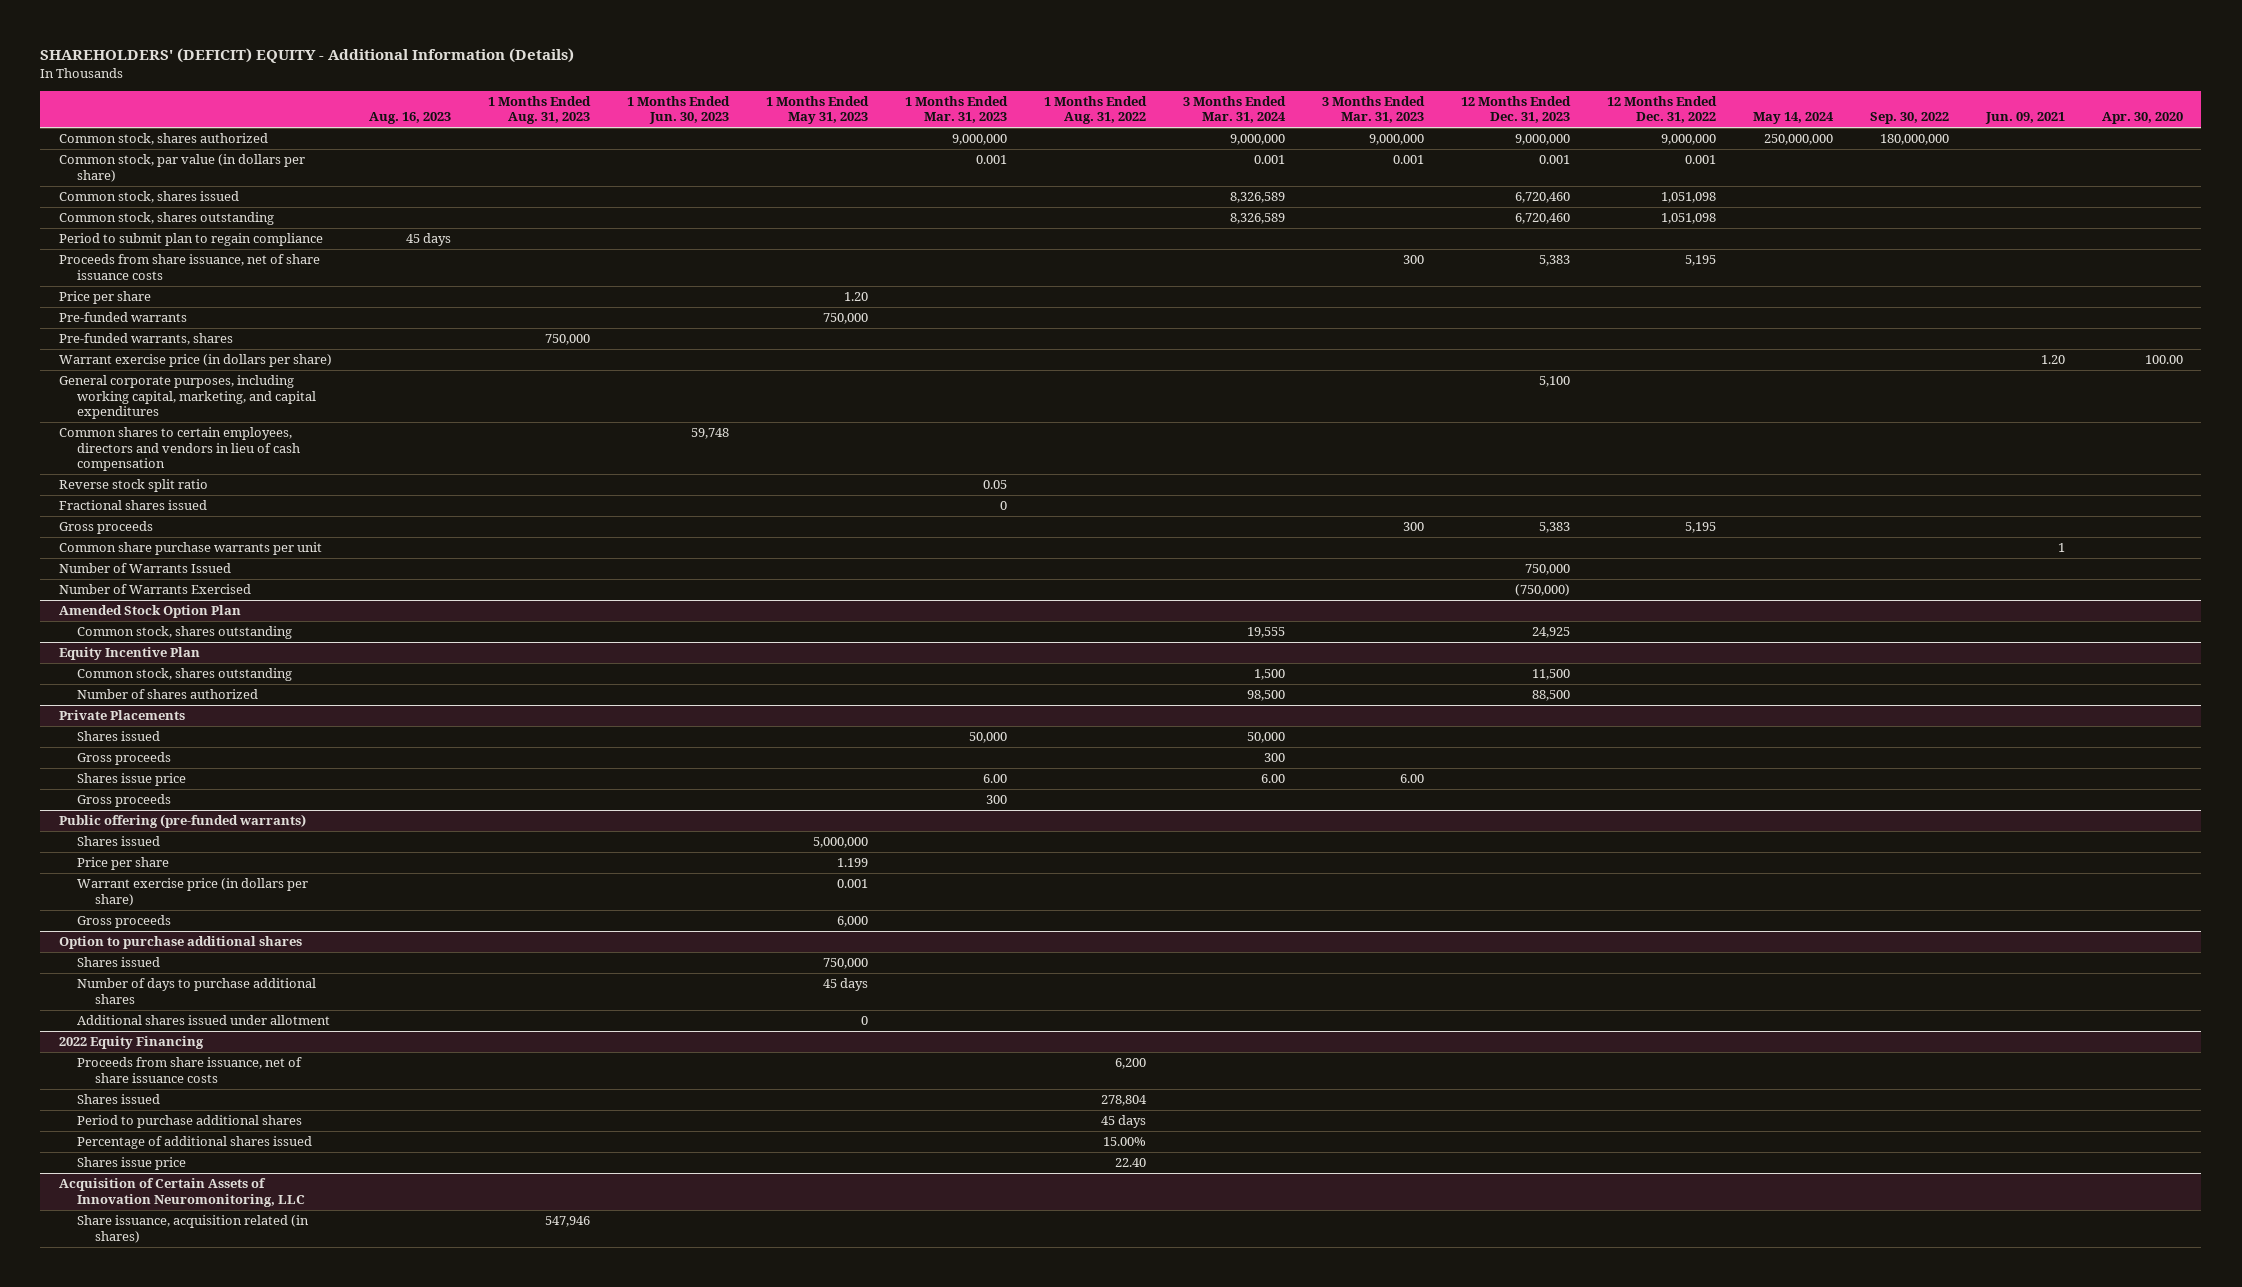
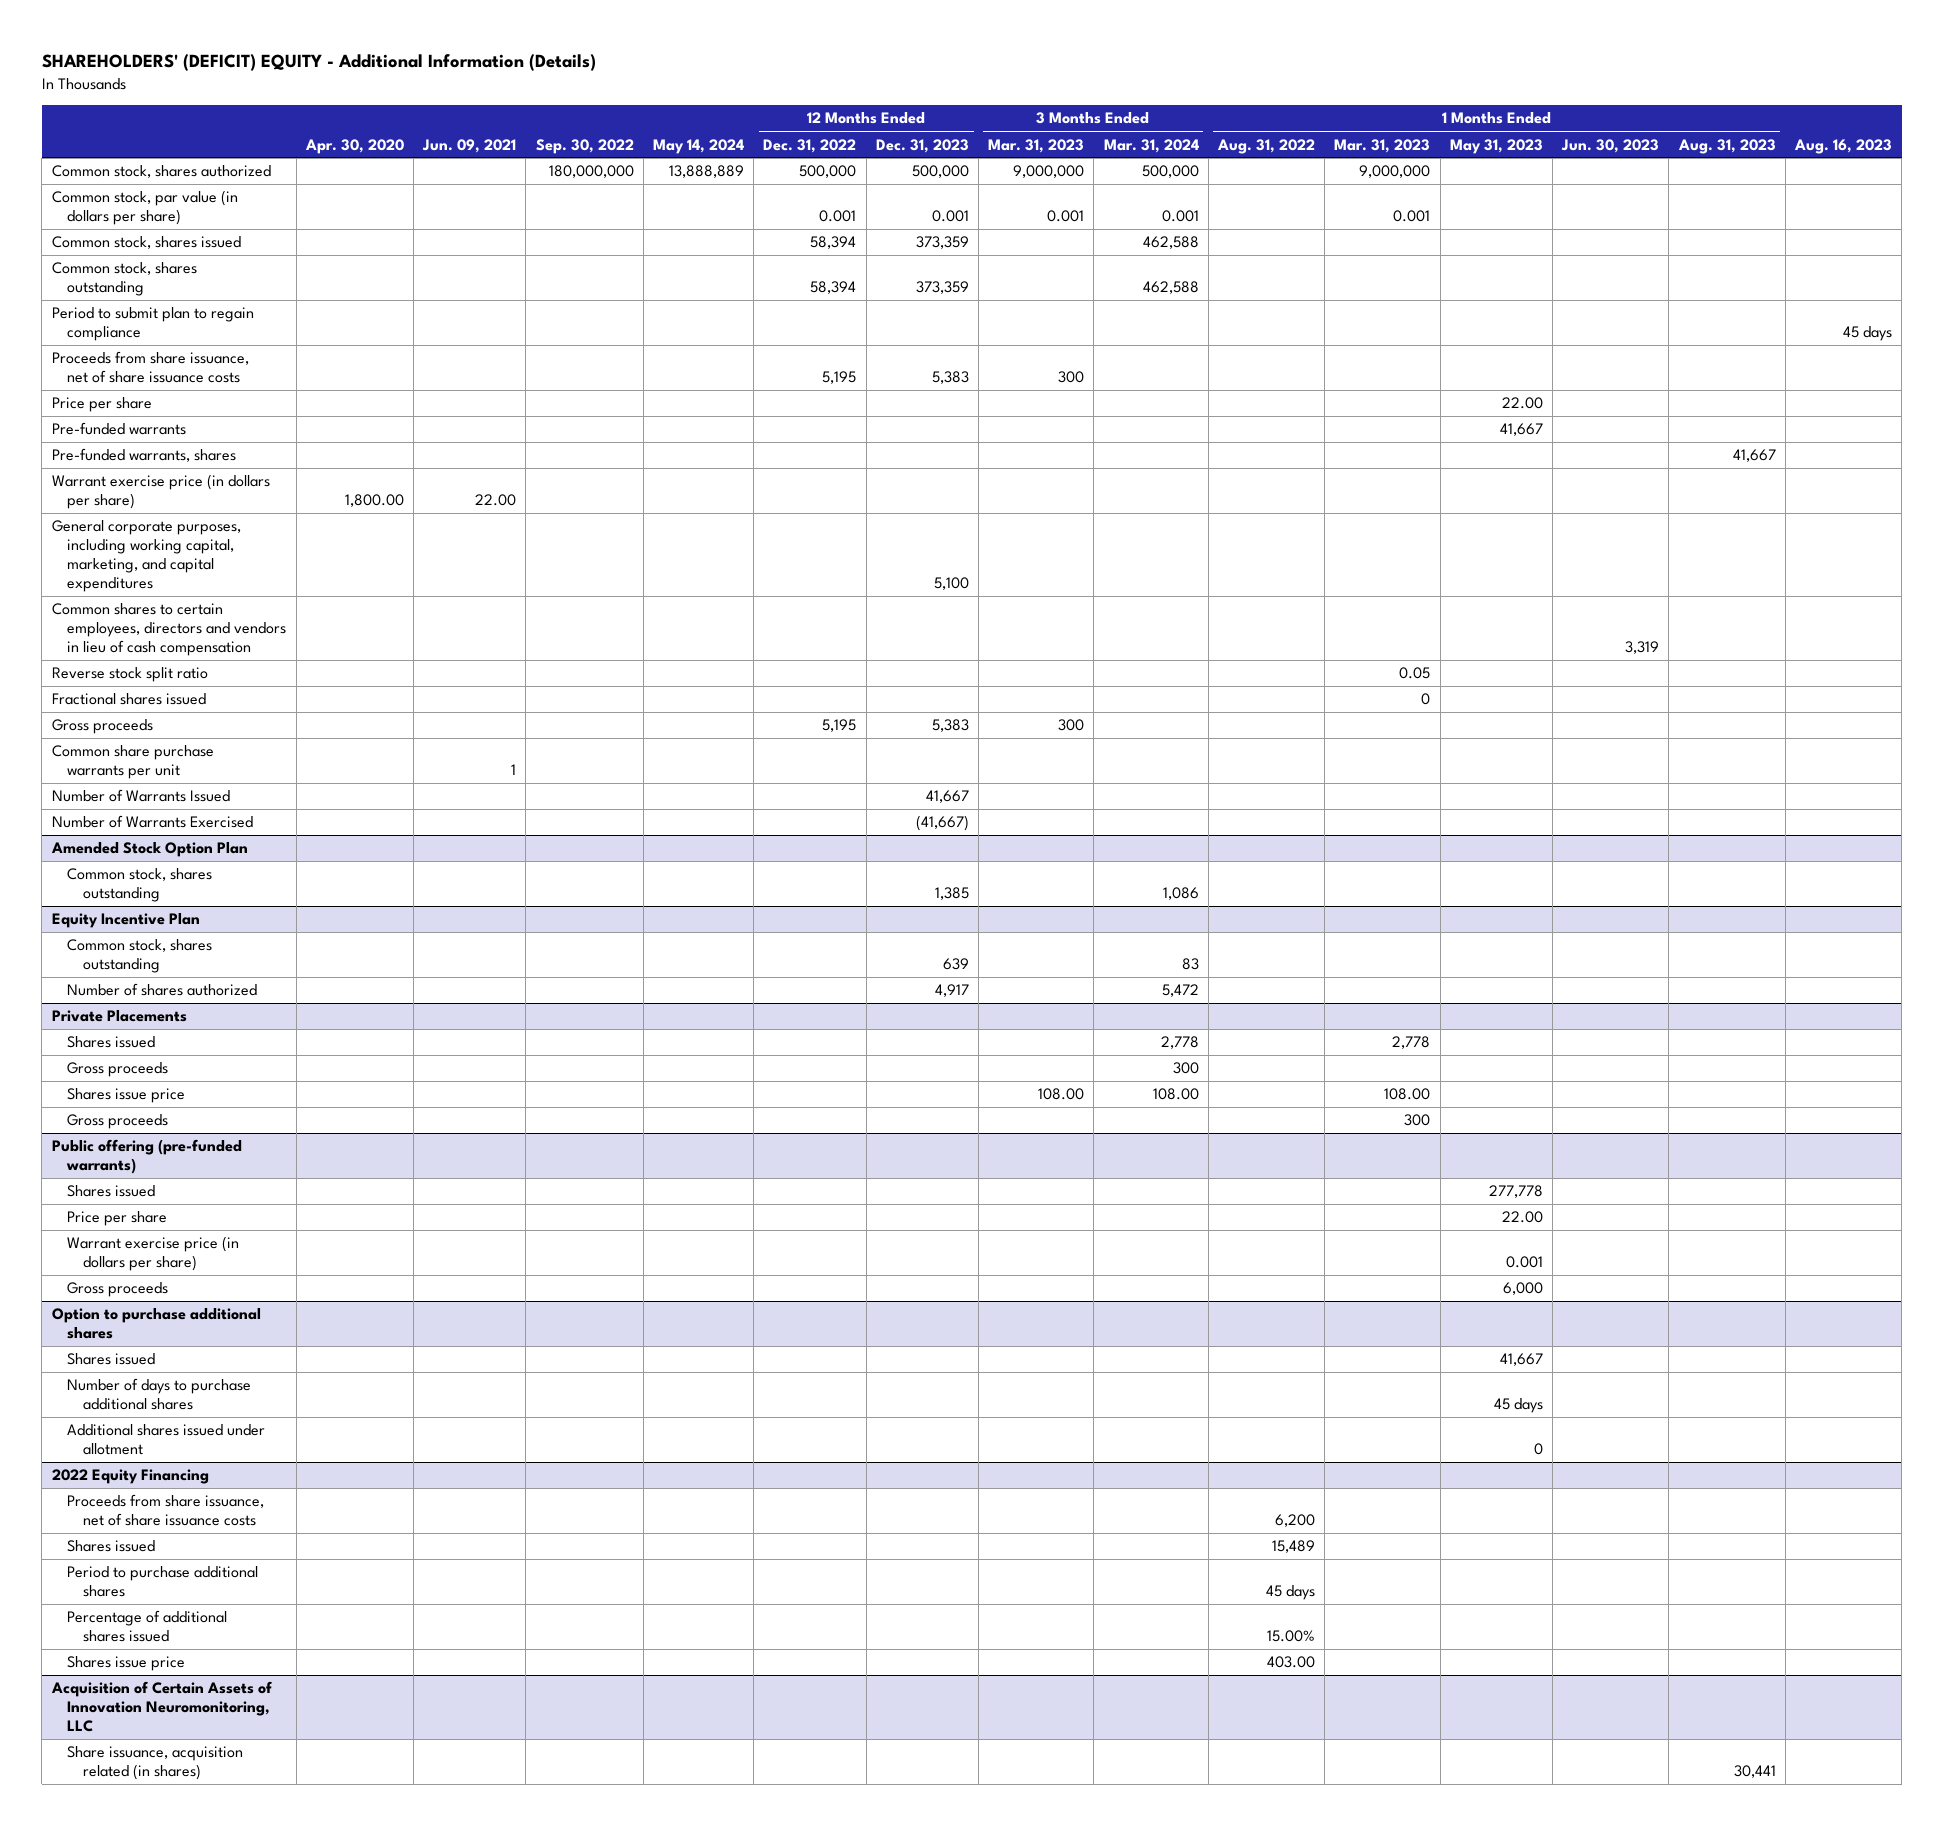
[1229,134,1285,146] 9,000,000 -> [1141,165,1199,179] 500,000
[1514,134,1570,146] 9,000,000 -> [911,165,969,179] 500,000
[1660,134,1716,146] 9,000,000 -> [799,165,857,179] 500,000
[1763,134,1833,146] 250,000,000 -> [668,165,744,179] 13,888,889
[1229,192,1285,204] 8,326,589 -> [1142,236,1199,250] 462,588
[1514,192,1570,204] 6,720,460 -> [915,236,969,250] 373,359
[1660,192,1716,204] 1,051,098 -> [810,236,857,250] 58,394
[1229,213,1285,225] 8,326,589 -> [1142,281,1199,295] 462,588
[1514,213,1570,225] 6,720,460 -> [915,281,969,295] 373,359
[1660,213,1716,225] 1,051,098 -> [810,281,857,295] 58,394
[843,292,868,302] 1.20 -> [1501,397,1543,410] 22.00
[822,313,868,325] 750,000 -> [1499,423,1543,437] 41,667
[544,334,590,346] 750,000 -> [1732,449,1776,463] 41,667
[2040,355,2065,365] 1.20 -> [475,494,517,507] 22.00
[2144,355,2183,365] 100.00 -> [344,494,404,508] 1,800.00
[690,428,729,440] 59,748 -> [1625,641,1660,655] 3,319
[1524,564,1570,576] 750,000 -> [925,790,969,804] 41,667
[1514,584,1570,597] (750,000) -> [915,815,969,832] (41,667)
[1246,627,1285,639] 19,555 -> [1162,887,1199,901] 1,086
[1531,627,1570,639] 24,925 -> [934,887,969,901] 1,385
[1253,669,1285,681] 1,500 -> [1181,958,1199,971] 83
[1531,669,1570,681] 11,500 -> [942,958,969,971] 639
[1246,690,1285,702] 98,500 -> [1161,984,1199,998] 5,472
[1531,690,1570,702] 88,500 -> [934,984,969,998] 4,917
[968,732,1007,744] 50,000 -> [1392,1036,1431,1050] 2,778
[1246,732,1285,744] 50,000 -> [1160,1036,1199,1050] 2,778
[982,774,1007,784] 6.00 -> [1384,1088,1431,1101] 108.00
[1260,774,1285,784] 6.00 -> [1152,1088,1199,1101] 108.00
[1399,774,1424,784] 6.00 -> [1038,1088,1085,1101] 108.00
[812,837,868,849] 5,000,000 -> [1488,1185,1543,1199] 277,778
[836,858,868,868] 1.199 -> [1501,1211,1543,1224] 22.00
[822,958,868,970] 750,000 -> [1499,1353,1543,1367] 41,667
[1100,1095,1147,1107] 278,804 -> [1271,1540,1315,1554] 15,489
[1114,1158,1146,1168] 22.40 -> [1266,1656,1315,1669] 403.00
[544,1216,590,1228] 547,946 -> [1733,1765,1776,1779] 30,441

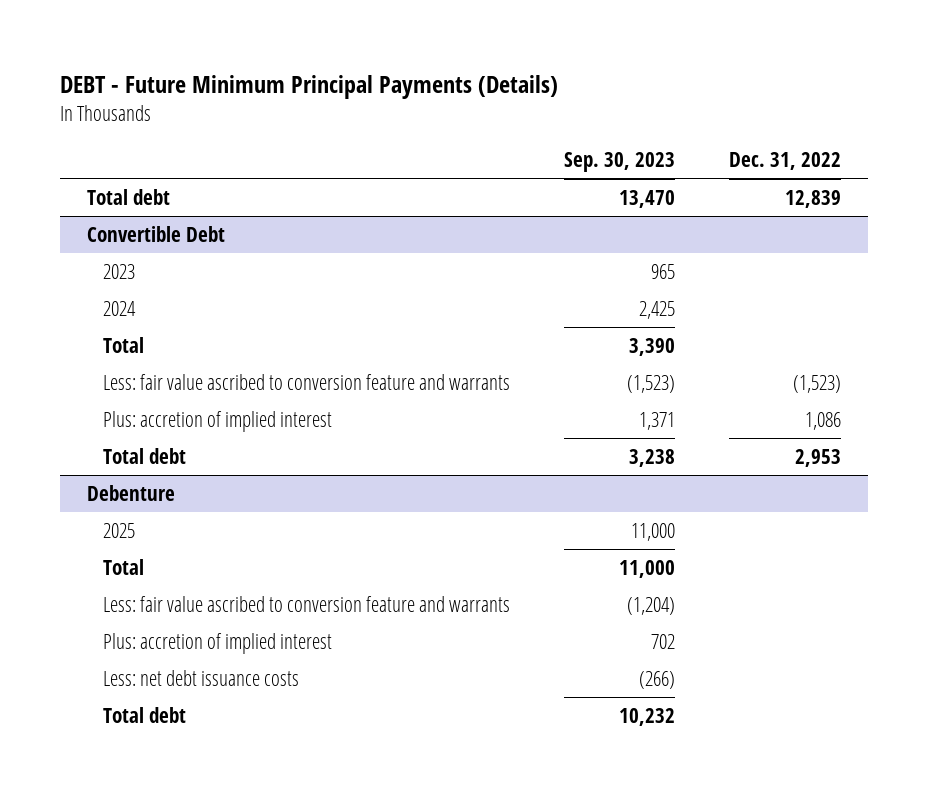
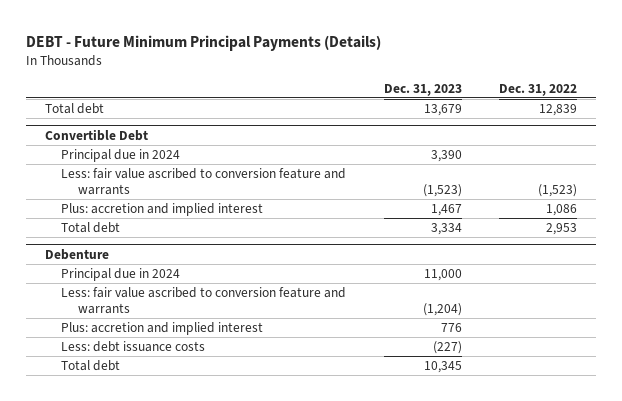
[564,152,676,173] Sep. 30, 2023 -> none
none -> [383,83,462,96] Dec. 31, 2023
[103,263,136,279] 2023 -> none
[103,336,145,353] Total -> none
[103,300,137,316] 2024 -> [61,148,181,162] Principal due in 2024
[103,410,333,432] Plus: accretion of implied interest -> [61,202,264,216] Plus: accretion and implied interest
[103,522,136,538] 2025 -> none
[103,558,145,575] Total -> none
none -> [61,267,181,281] Principal due in 2024
[103,632,333,654] Plus: accretion of implied interest -> [61,321,264,335] Plus: accretion and implied interest
[103,669,300,686] Less: net debt issuance costs -> [61,340,206,352] Less: debt issuance costs

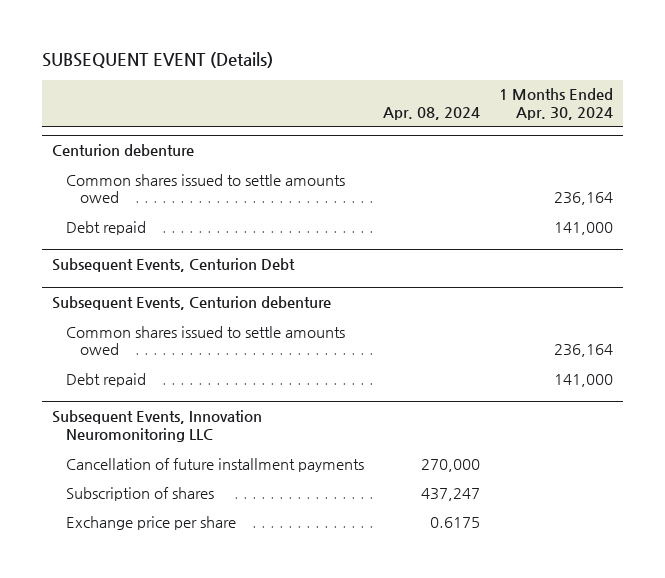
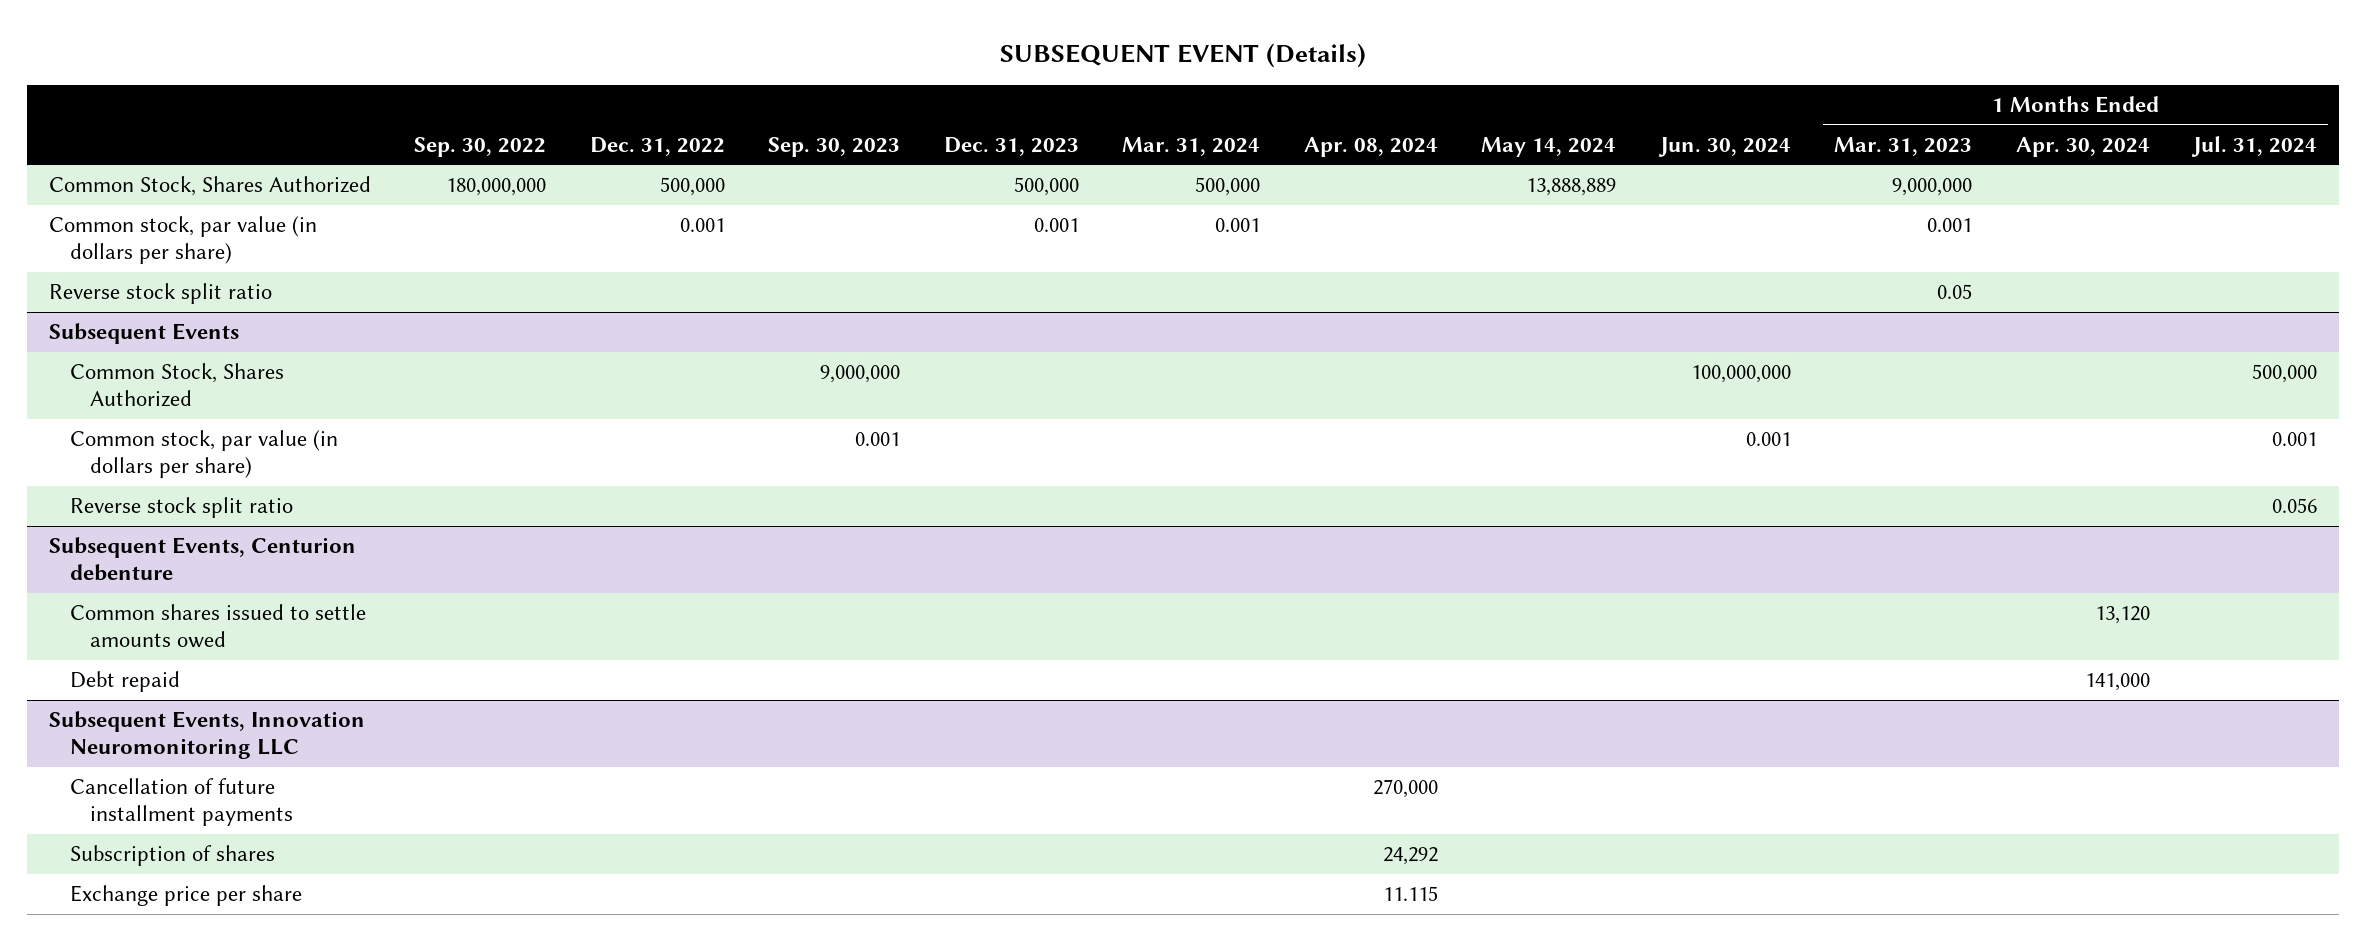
none -> [414,136,547,157] Sep. 30, 2022
none -> [589,136,725,156] Dec. 31, 2022
none -> [768,136,901,157] Sep. 30, 2023
none -> [943,136,1079,156] Dec. 31, 2023
none -> [1122,136,1261,156] Mar. 31, 2024
none -> [1481,136,1617,157] May 14, 2024
none -> [1657,136,1791,157] Jun. 30, 2024
none -> [1834,136,1973,156] Mar. 31, 2023
none -> [2190,135,2317,157] Jul. 31, 2024
[51,144,194,157] Centurion debenture -> none
[66,173,346,204] Common shares issued to settle amounts owed -> none
[66,220,147,235] Debt repaid -> none
none -> [48,176,371,197] Common Stock, Shares Authorized
none -> [48,216,317,265] Common stock, par value (in dollars per share)
none -> [48,283,272,305] Reverse stock split ratio
[51,258,295,273] Subsequent Events, Centurion Debt -> [48,323,239,345] Subsequent Events
none -> [69,363,284,408] Common Stock, Shares Authorized
none -> [69,430,338,479] Common stock, par value (in dollars per share)
none -> [69,497,293,519] Reverse stock split ratio
[554,344,614,358] 236,164 -> [2094,606,2150,625] 13,120
[421,487,481,501] 437,247 -> [1382,847,1438,866] 24,292
[430,516,481,528] 0.6175 -> [1382,886,1438,902] 11.115

